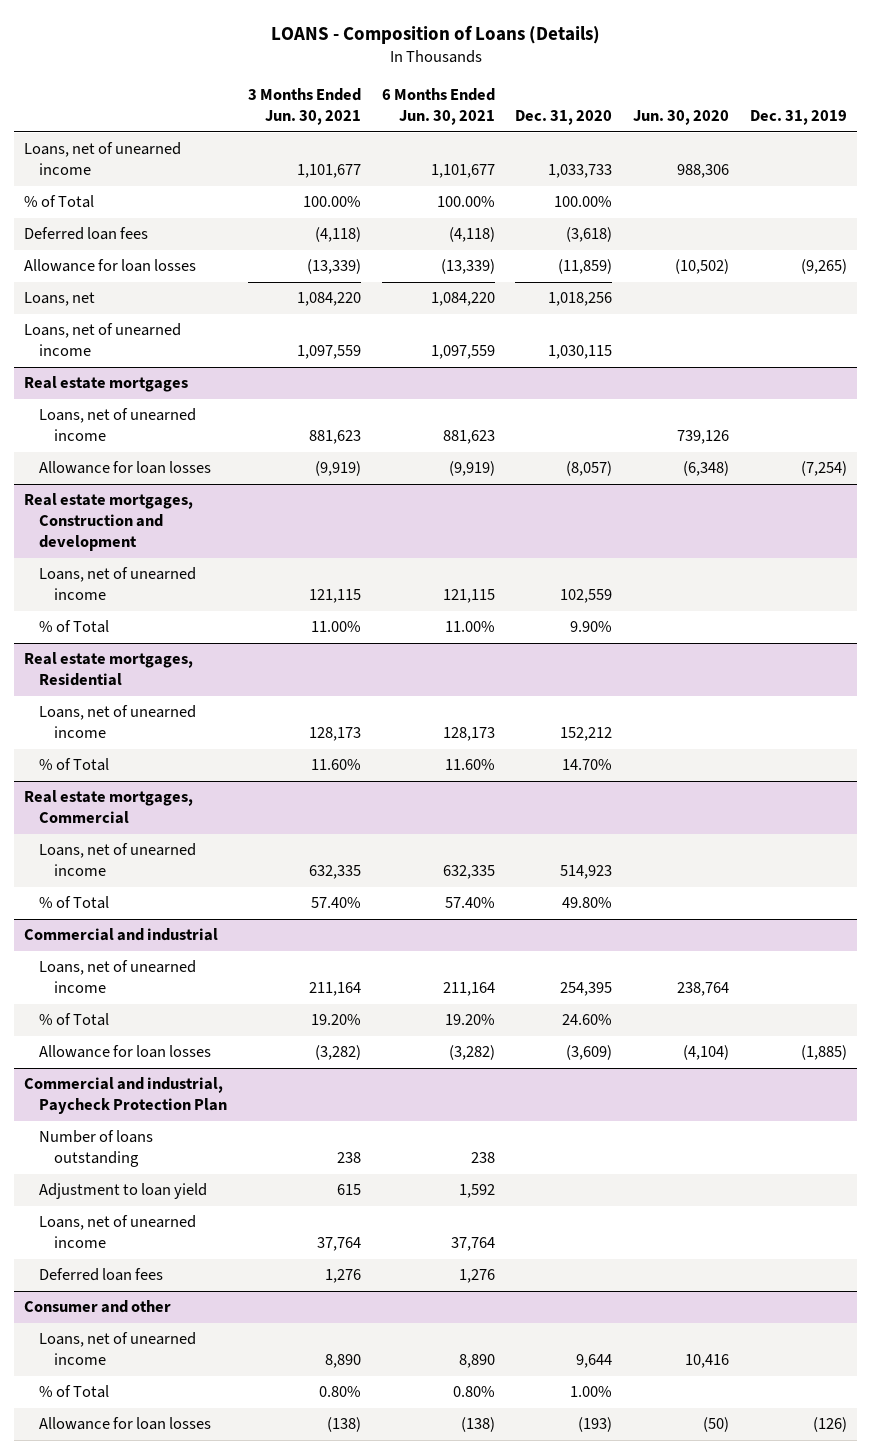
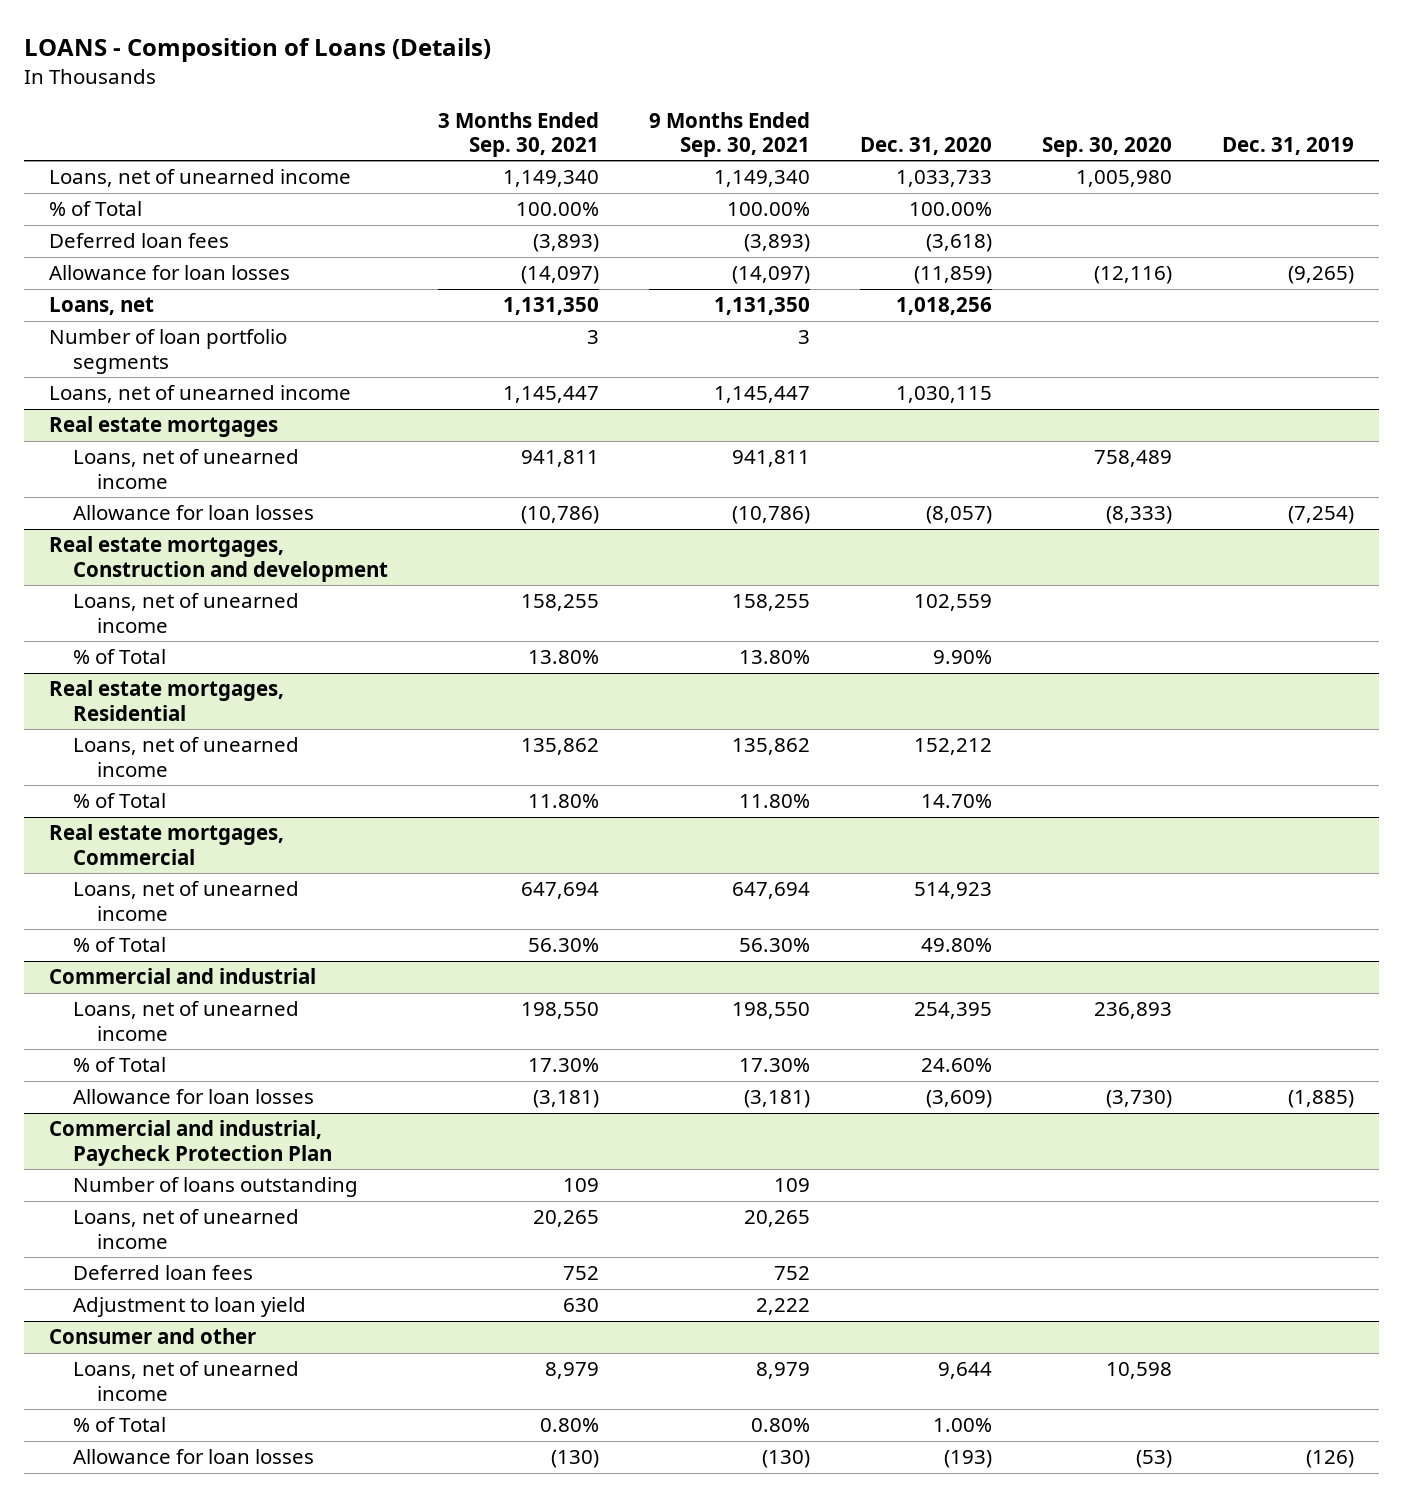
[248,88,362,126] 3 Months Ended Jun. 30, 2021 -> none
[381,88,495,126] 6 Months Ended Jun. 30, 2021 -> none
[633,110,730,126] Jun. 30, 2020 -> none
none -> [437,111,599,158] 3 Months Ended Sep. 30, 2021
none -> [649,111,811,158] 9 Months Ended Sep. 30, 2021
none -> [1042,137,1173,158] Sep. 30, 2020
none -> [48,329,287,374] Number of loan portfolio segments
[39,1183,208,1200] Adjustment to loan yield -> [72,1297,306,1318] Adjustment to loan yield

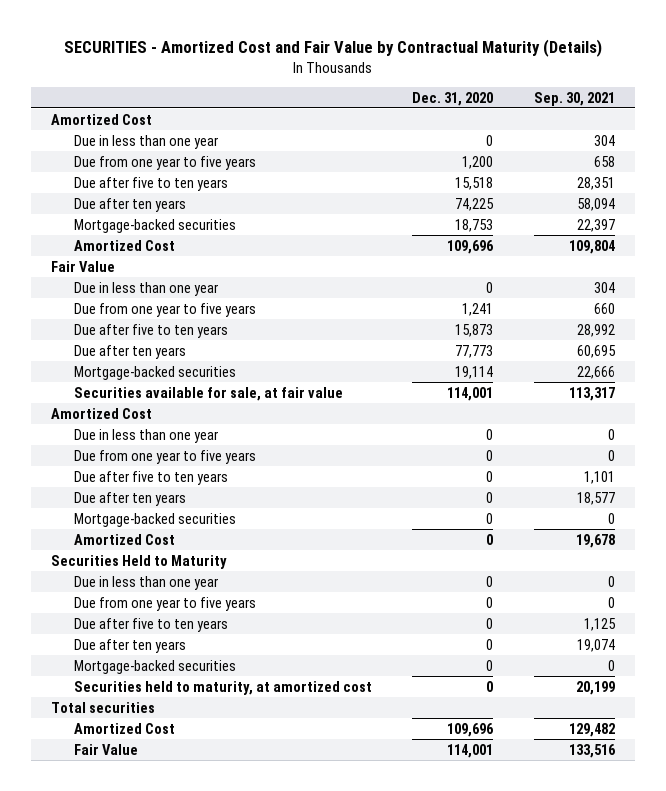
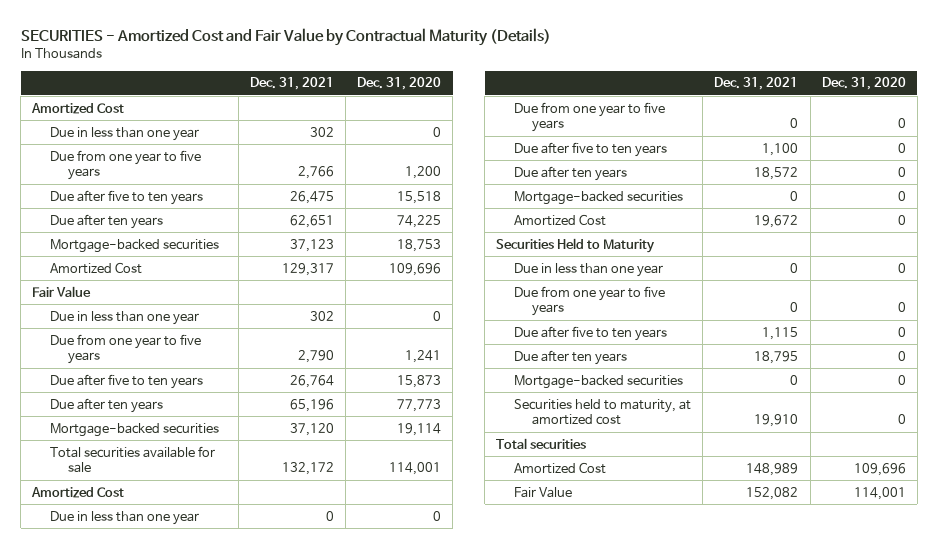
[533,91,615,106] Sep. 30, 2021 -> none
none -> [250,77,335,91] Dec. 31, 2021
[73,386,343,401] Securities available for sale, at fair value -> [50,445,216,474] Total securities available for sale

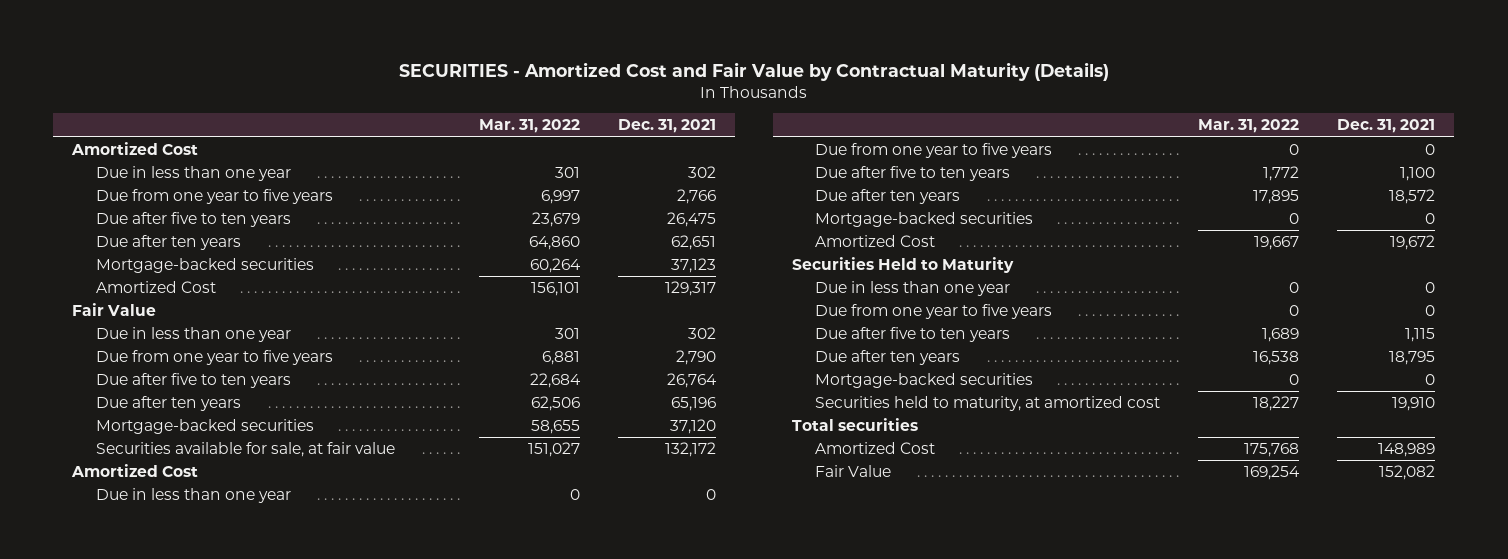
[357,77,442,91] Dec. 31, 2020 -> none
none -> [478,119,580,134] Mar. 31, 2022
[50,445,216,474] Total securities available for sale -> [95,442,395,458] Securities available for sale, at fair value

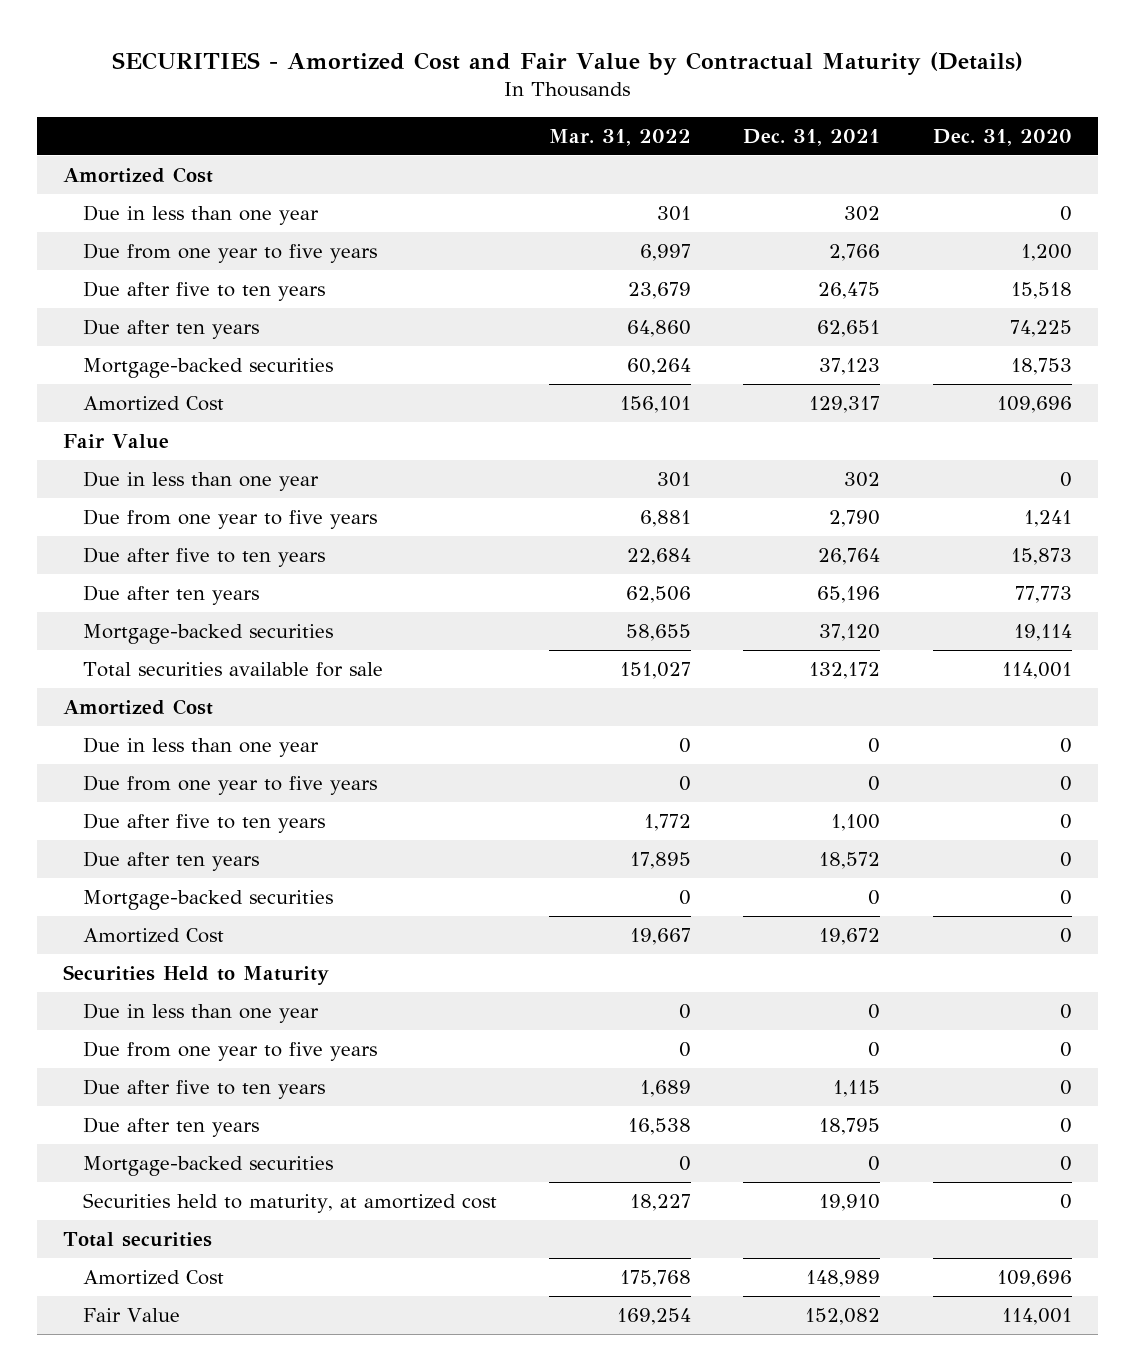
none -> [932,128,1072,146] Dec. 31, 2020
[95,442,395,458] Securities available for sale, at fair value -> [82,661,383,677] Total securities available for sale

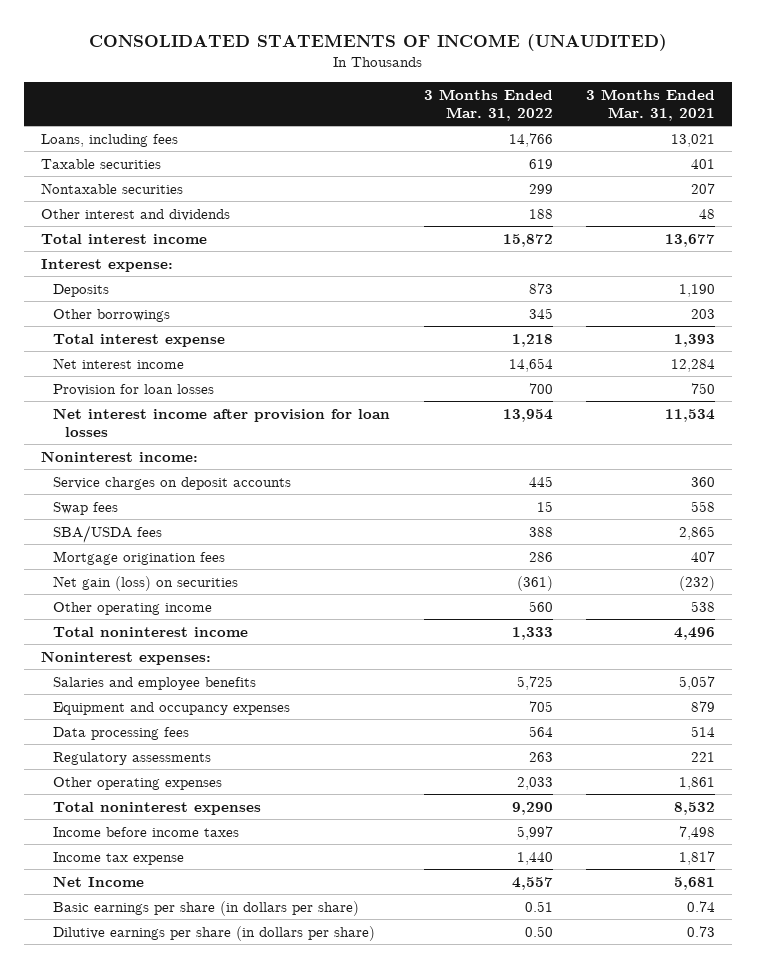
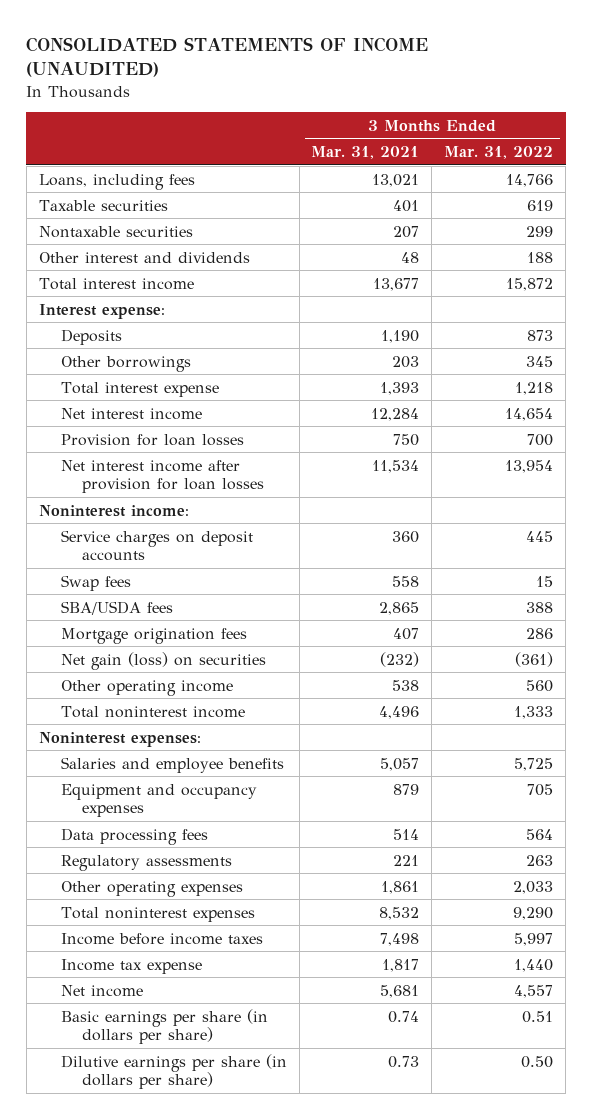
[53,875,145,887] Net Income -> [60,984,143,997] Net income

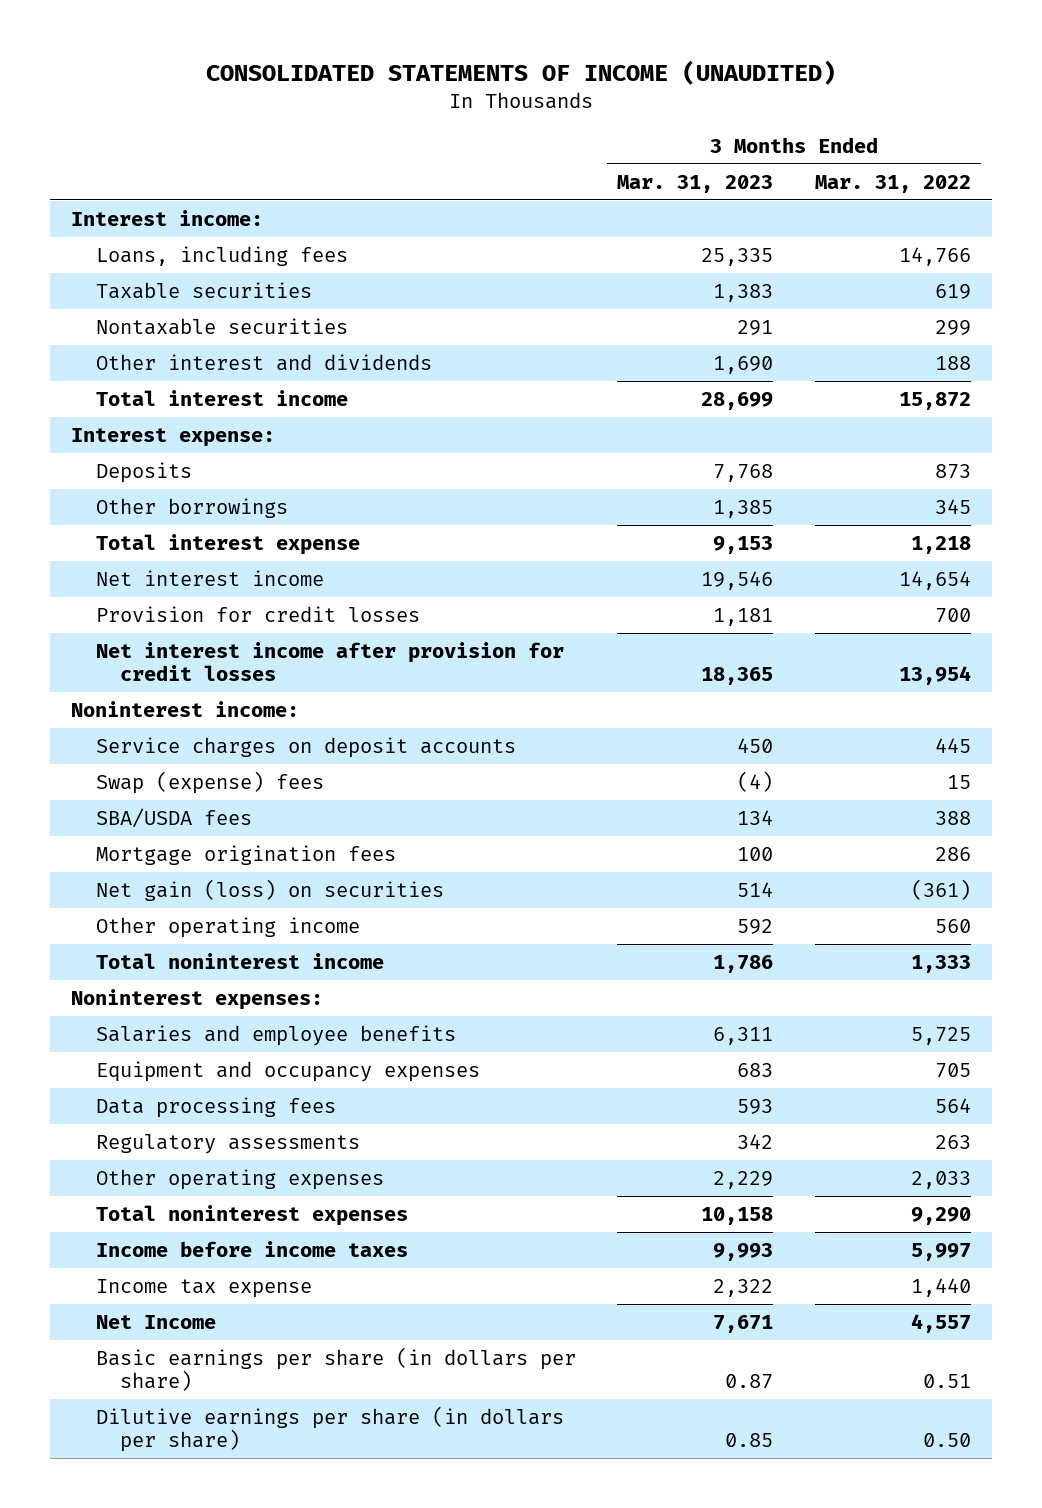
[311,146,420,160] Mar. 31, 2021 -> none
none -> [617,174,774,193] Mar. 31, 2023
none -> [71,209,264,226] Interest income:
[60,433,244,446] Provision for loan losses -> [95,605,420,622] Provision for credit losses
[60,459,265,494] Net interest income after provision for loan losses -> [95,641,564,682] Net interest income after provision for credit losses
[60,574,131,591] Swap fees -> [95,770,324,794] Swap (expense) fees
[60,984,143,997] Net income -> [95,1314,216,1329] Net Income

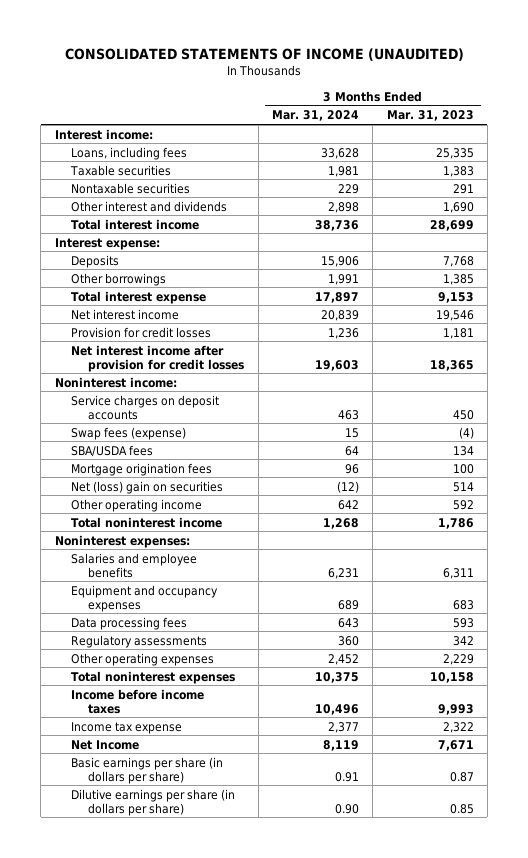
[815,174,972,193] Mar. 31, 2022 -> none
none -> [271,110,359,122] Mar. 31, 2024
[95,770,324,794] Swap (expense) fees -> [71,426,187,440] Swap fees (expense)
[95,878,444,901] Net gain (loss) on securities -> [71,480,224,494] Net (loss) gain on securities

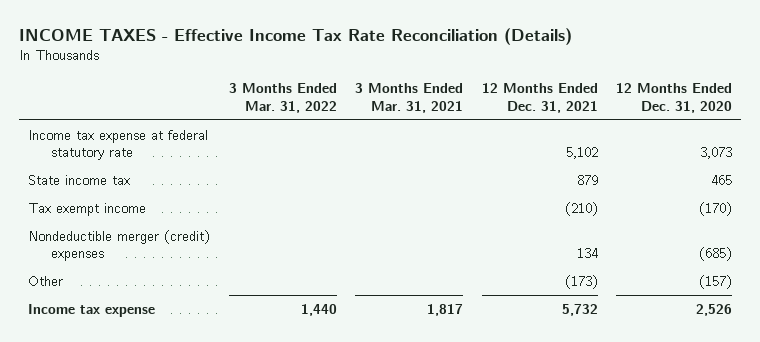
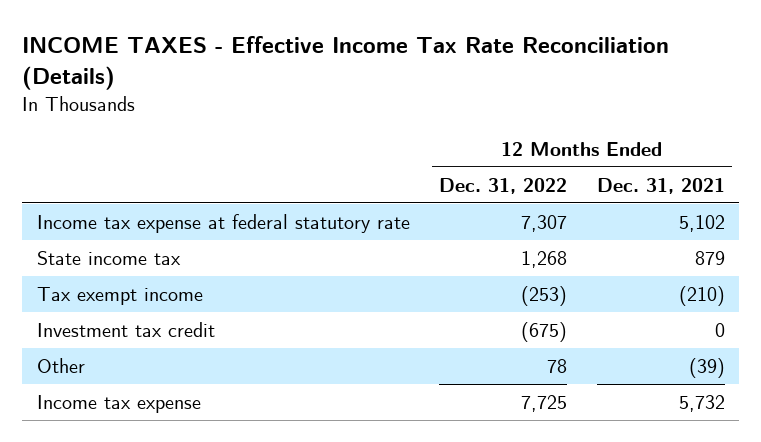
[228,83,337,113] 3 Months Ended Mar. 31, 2022 -> none
[355,83,464,113] 3 Months Ended Mar. 31, 2021 -> none
[616,83,733,113] 12 Months Ended Dec. 31, 2020 -> none
none -> [439,177,568,194] Dec. 31, 2022
[28,230,211,262] Nondeductible merger (credit) expenses -> none
none -> [36,321,215,337] Investment tax credit
[564,275,598,290] (173) -> [688,357,725,378] (39)

